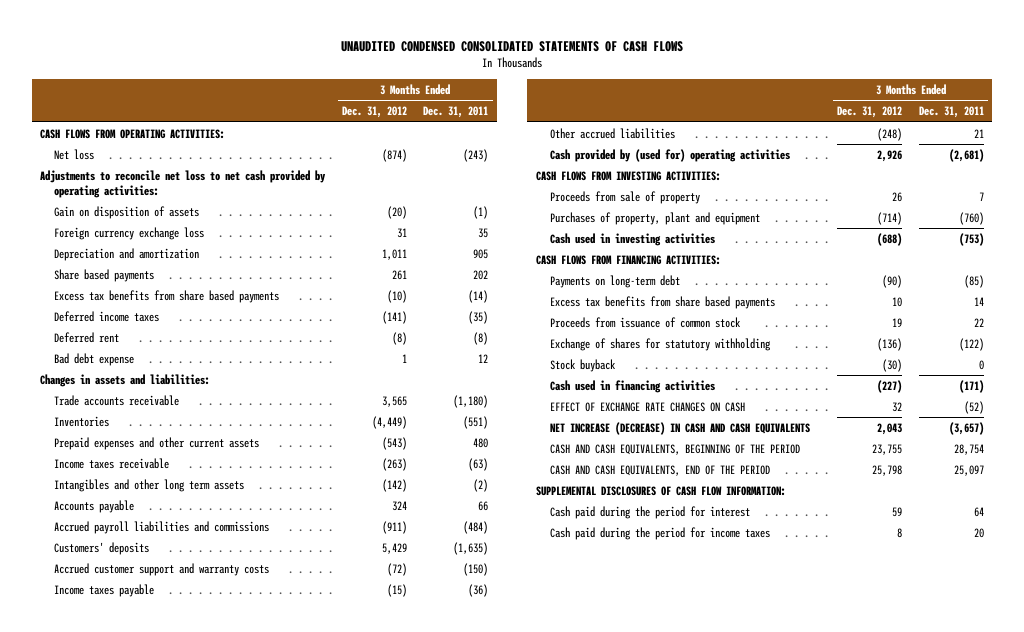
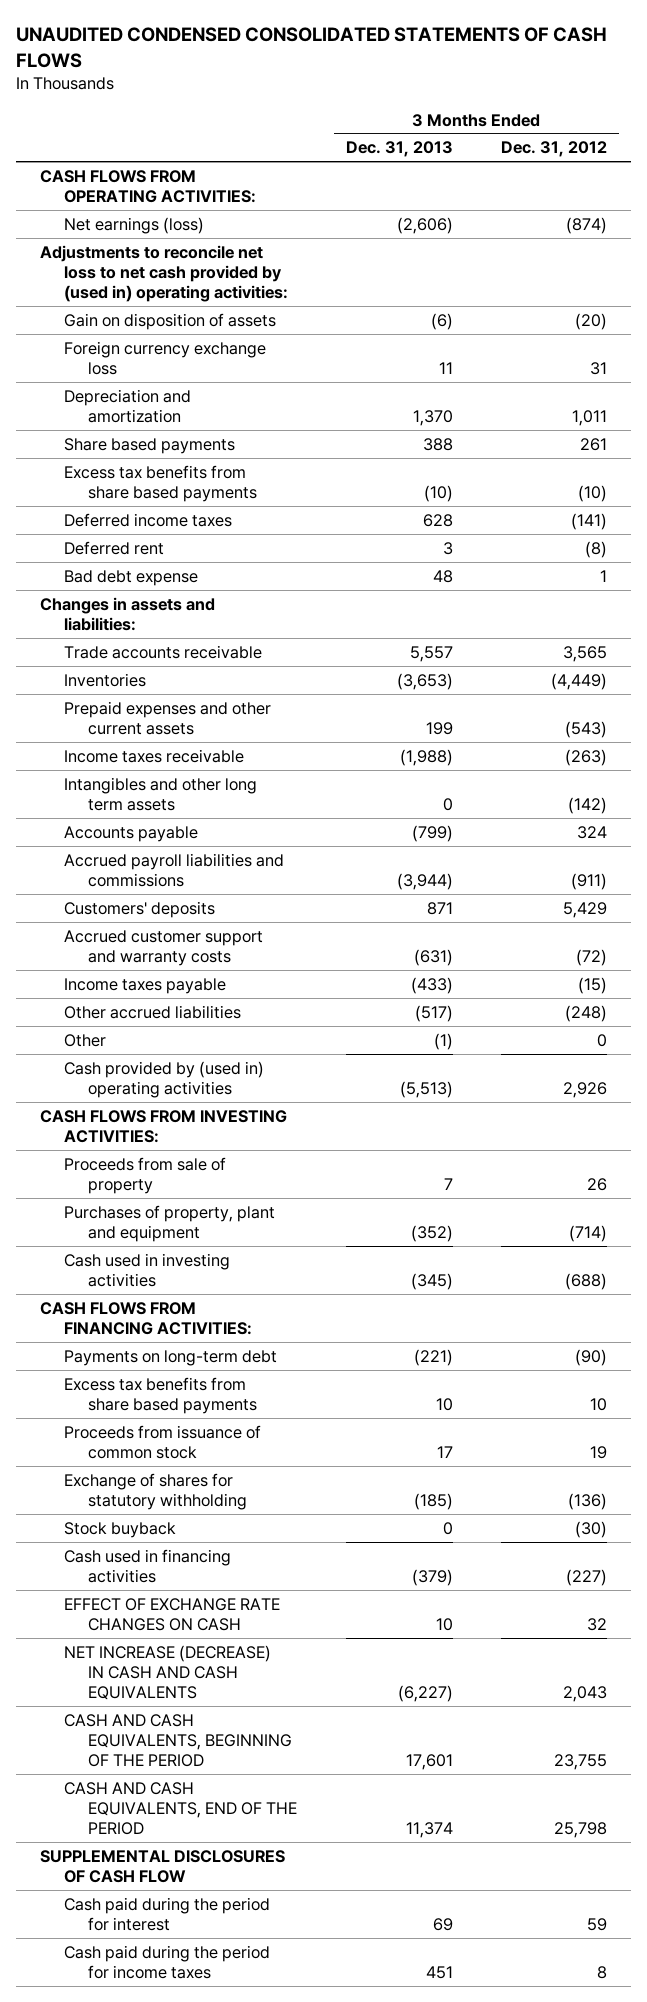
[423,106,489,119] Dec. 31, 2011 -> none
none -> [345,141,453,158] Dec. 31, 2013
[54,148,95,160] Net loss -> [64,216,205,234] Net earnings (loss)
[40,169,327,199] Adjustments to reconcile net loss to net cash provided by operating activities: -> [39,244,289,302] Adjustments to reconcile net loss to net cash provided by (used in) operating activities:
none -> [64,1033,107,1047] Other
[549,148,790,162] Cash provided by (used for) operating activities -> [64,1060,265,1098] Cash provided by (used in) operating activities
[535,485,786,496] SUPPLEMENTAL DISCLOSURES OF CASH FLOW INFORMATION: -> [39,1849,285,1883] SUPPLEMENTAL DISCLOSURES OF CASH FLOW

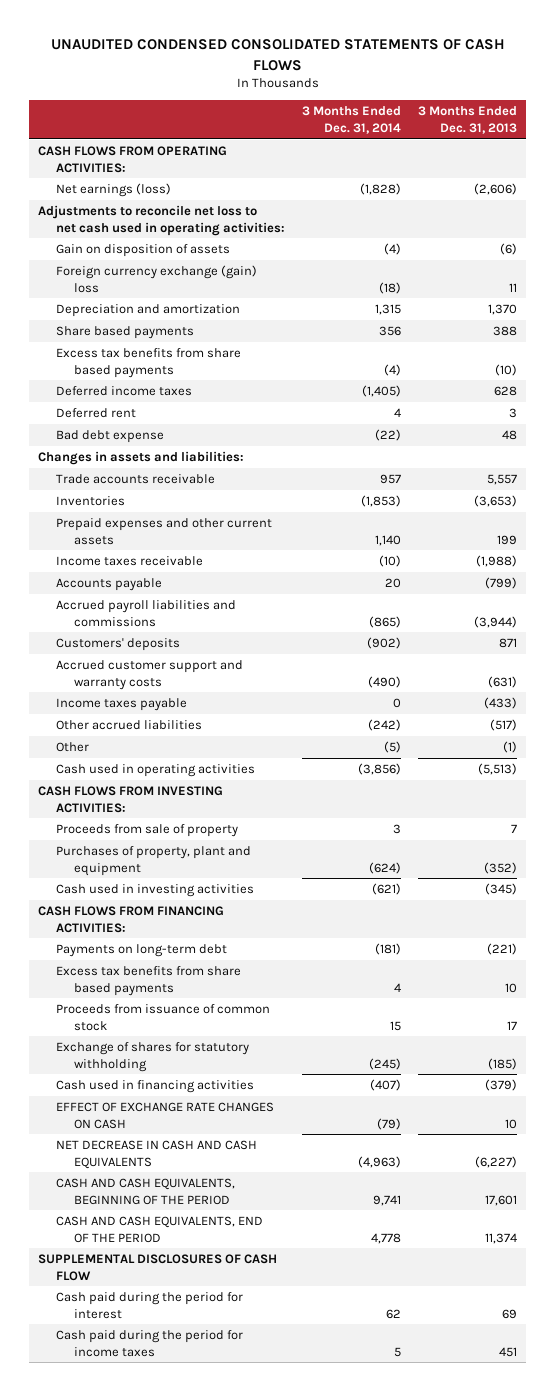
[501,141,608,158] Dec. 31, 2012 -> none
none -> [302,106,402,134] 3 Months Ended Dec. 31, 2014
[39,244,289,302] Adjustments to reconcile net loss to net cash provided by (used in) operating activities: -> [37,204,285,236] Adjustments to reconcile net loss to net cash used in operating activities:
[64,340,267,375] Foreign currency exchange loss -> [55,264,257,293] Foreign currency exchange (gain) loss
[64,776,258,811] Intangibles and other long term assets -> none
[64,1060,265,1098] Cash provided by (used in) operating activities -> [55,763,255,777] Cash used in operating activities
[64,1521,177,1538] Stock buyback -> none
[64,1644,272,1700] NET INCREASE (DECREASE) IN CASH AND CASH EQUIVALENTS -> [55,1139,257,1169] NET DECREASE IN CASH AND CASH EQUIVALENTS

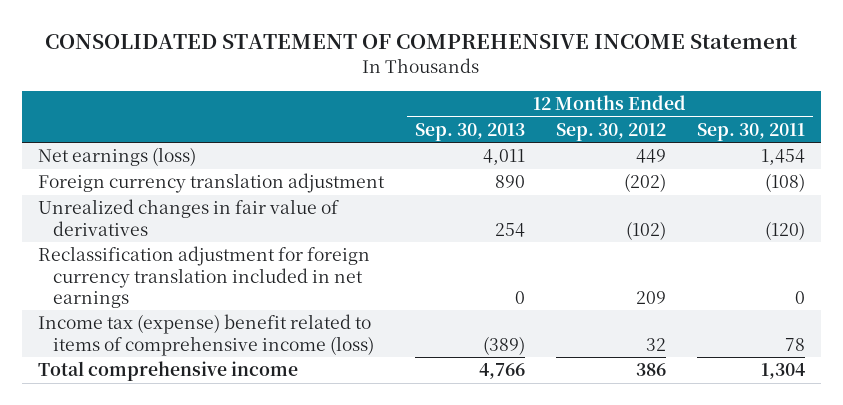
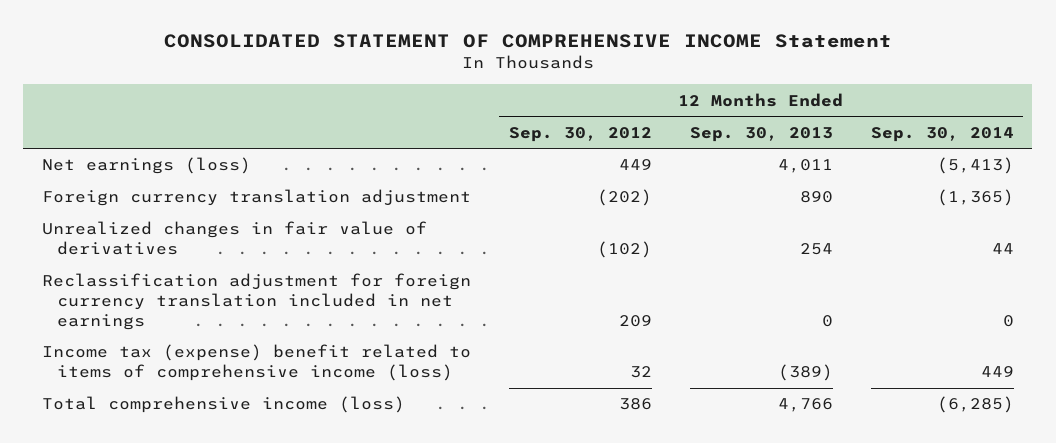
[696,122,805,141] Sep. 30, 2011 -> none
none -> [870,126,1014,142] Sep. 30, 2014
[37,361,298,382] Total comprehensive income -> [42,396,406,414] Total comprehensive income (loss)

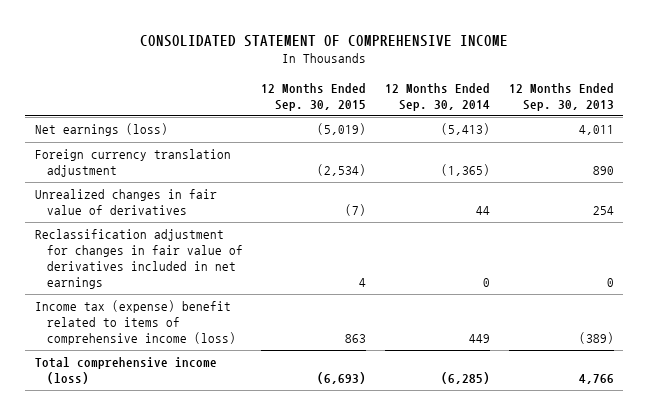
[163,34,892,49] CONSOLIDATED STATEMENT OF COMPREHENSIVE INCOME Statement -> [140,35,509,48] CONSOLIDATED STATEMENT OF COMPREHENSIVE INCOME
[508,126,652,142] Sep. 30, 2012 -> none
none -> [261,82,367,111] 12 Months Ended Sep. 30, 2015
[42,273,472,330] Reclassification adjustment for foreign currency translation included in net earnings -> [34,229,243,290] Reclassification adjustment for changes in fair value of derivatives included in net earnings

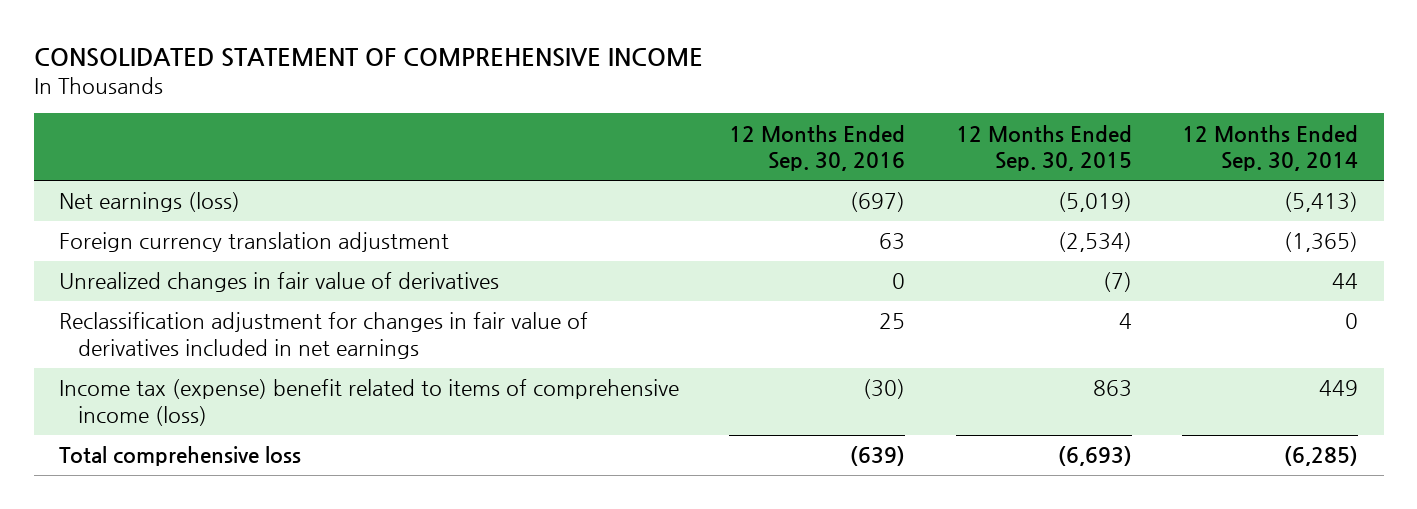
[509,82,615,111] 12 Months Ended Sep. 30, 2013 -> none
none -> [729,124,906,172] 12 Months Ended Sep. 30, 2016
[34,357,217,385] Total comprehensive income (loss) -> [58,446,301,467] Total comprehensive loss

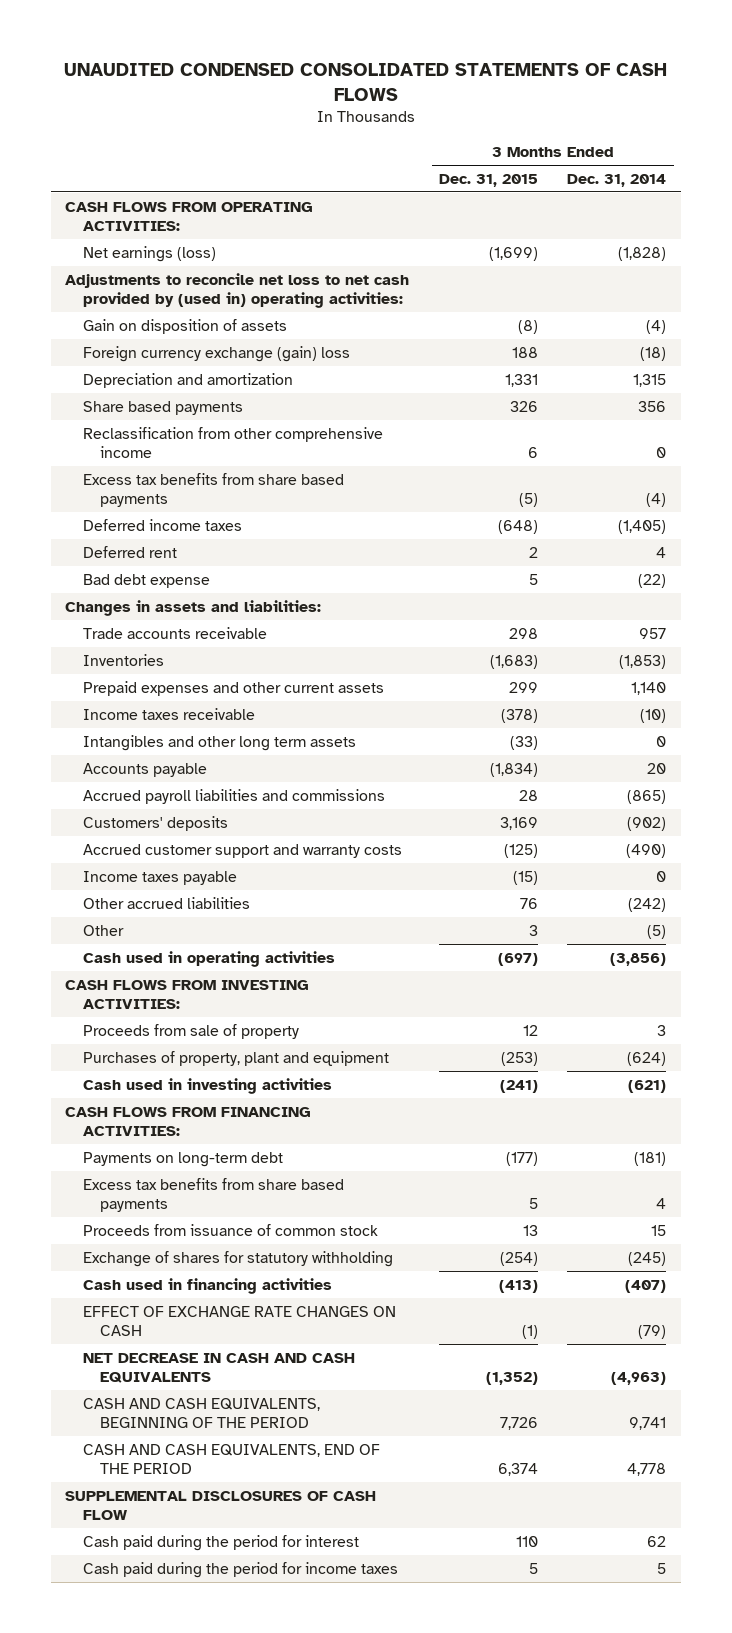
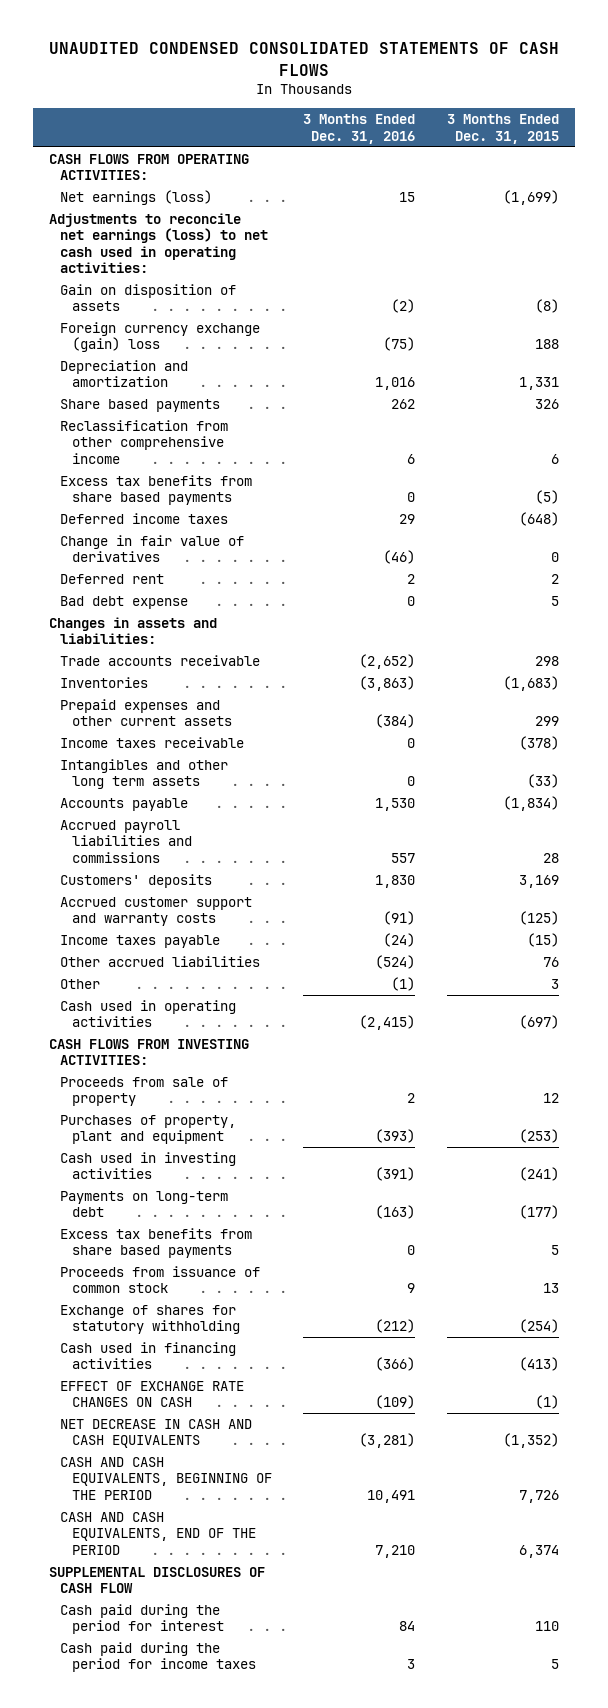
[567,173,667,187] Dec. 31, 2014 -> none
none -> [303,114,416,144] 3 Months Ended Dec. 31, 2016
[65,272,410,309] Adjustments to reconcile net loss to net cash provided by (used in) operating activities: -> [48,213,269,273] Adjustments to reconcile net earnings (loss) to net cash used in operating activities:
none -> [60,535,245,563] Change in fair value of derivatives
[65,1106,312,1137] CASH FLOWS FROM FINANCING ACTIVITIES: -> none

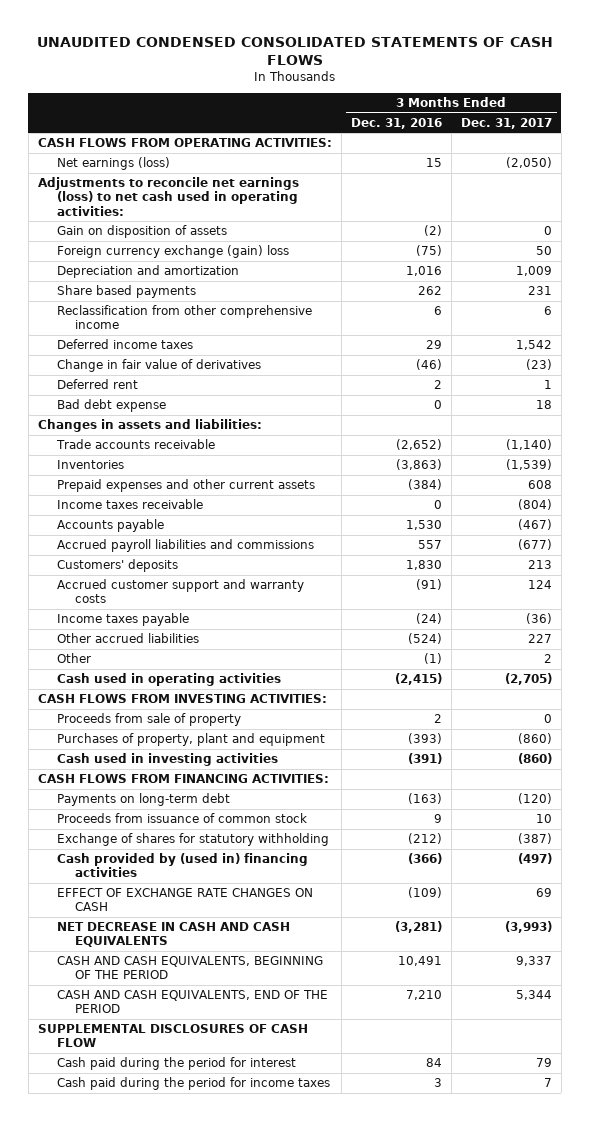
[447,114,560,144] 3 Months Ended Dec. 31, 2015 -> none
none -> [460,117,552,129] Dec. 31, 2017
[60,475,253,506] Excess tax benefits from share based payments -> none
[60,759,229,790] Intangibles and other long term assets -> none
none -> [37,774,329,784] CASH FLOWS FROM FINANCING ACTIVITIES:
[60,1228,253,1259] Excess tax benefits from share based payments -> none
[60,1342,237,1370] Cash used in financing activities -> [56,853,308,878] Cash provided by (used in) financing activities

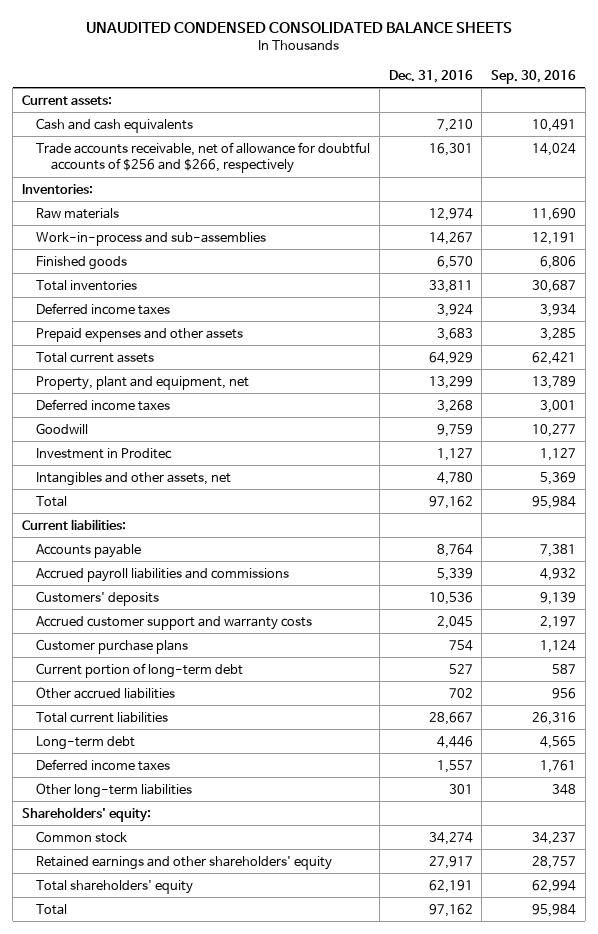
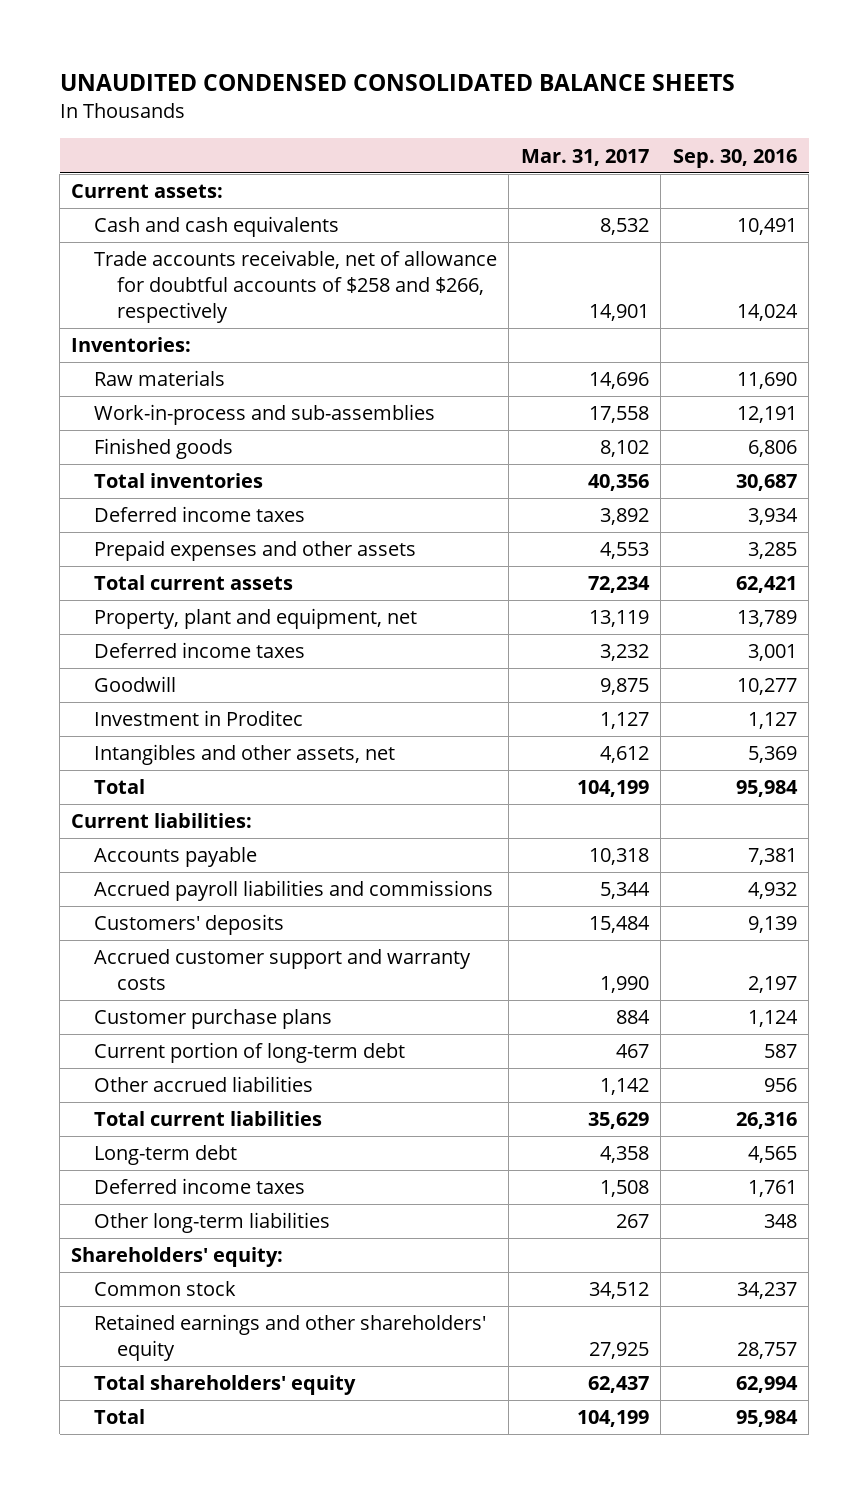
[388,69,473,83] Dec. 31, 2016 -> none
none -> [520,148,649,166] Mar. 31, 2017
[36,141,371,174] Trade accounts receivable, net of allowance for doubtful accounts of $256 and $266, respectively -> [94,250,498,323] Trade accounts receivable, net of allowance for doubtful accounts of $258 and $266, respectively

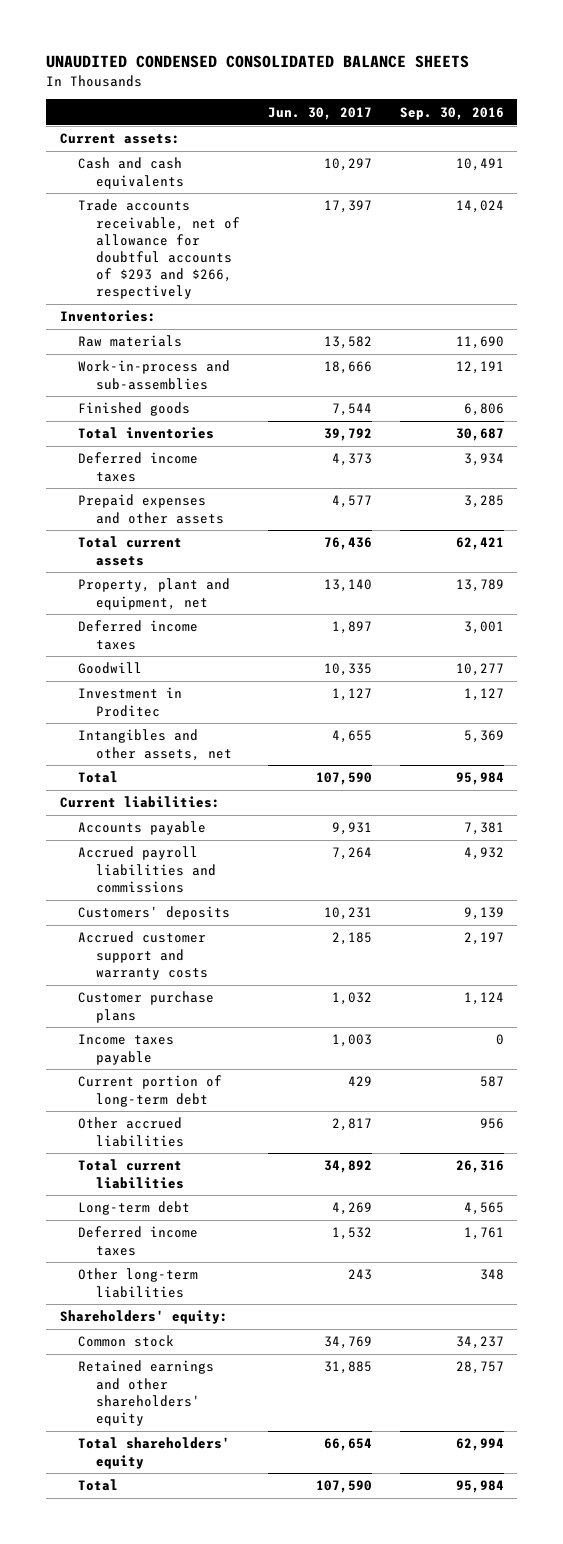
[520,148,649,166] Mar. 31, 2017 -> none
none -> [267,106,372,120] Jun. 30, 2017
[94,250,498,323] Trade accounts receivable, net of allowance for doubtful accounts of $258 and $266, respectively -> [77,199,240,299] Trade accounts receivable, net of allowance for doubtful accounts of $293 and $266, respectively
none -> [77,1034,174,1065] Income taxes payable

